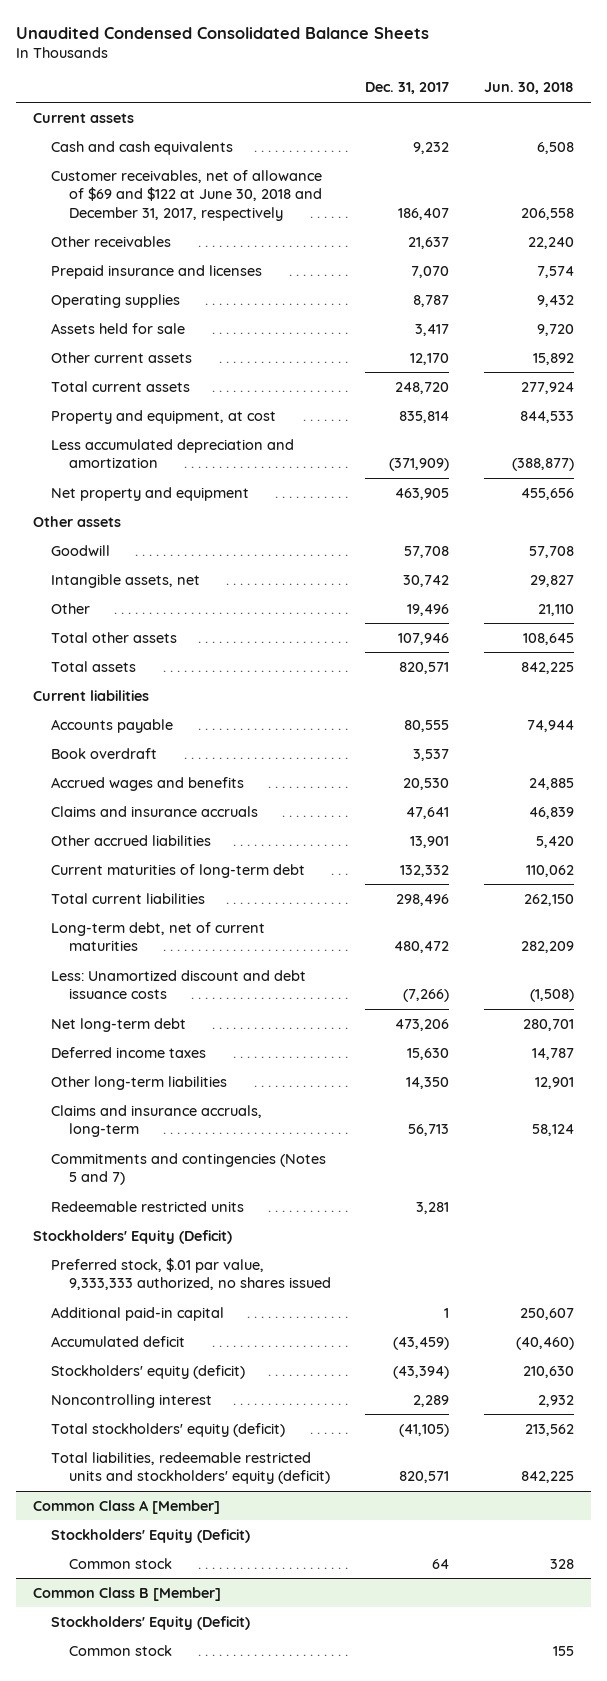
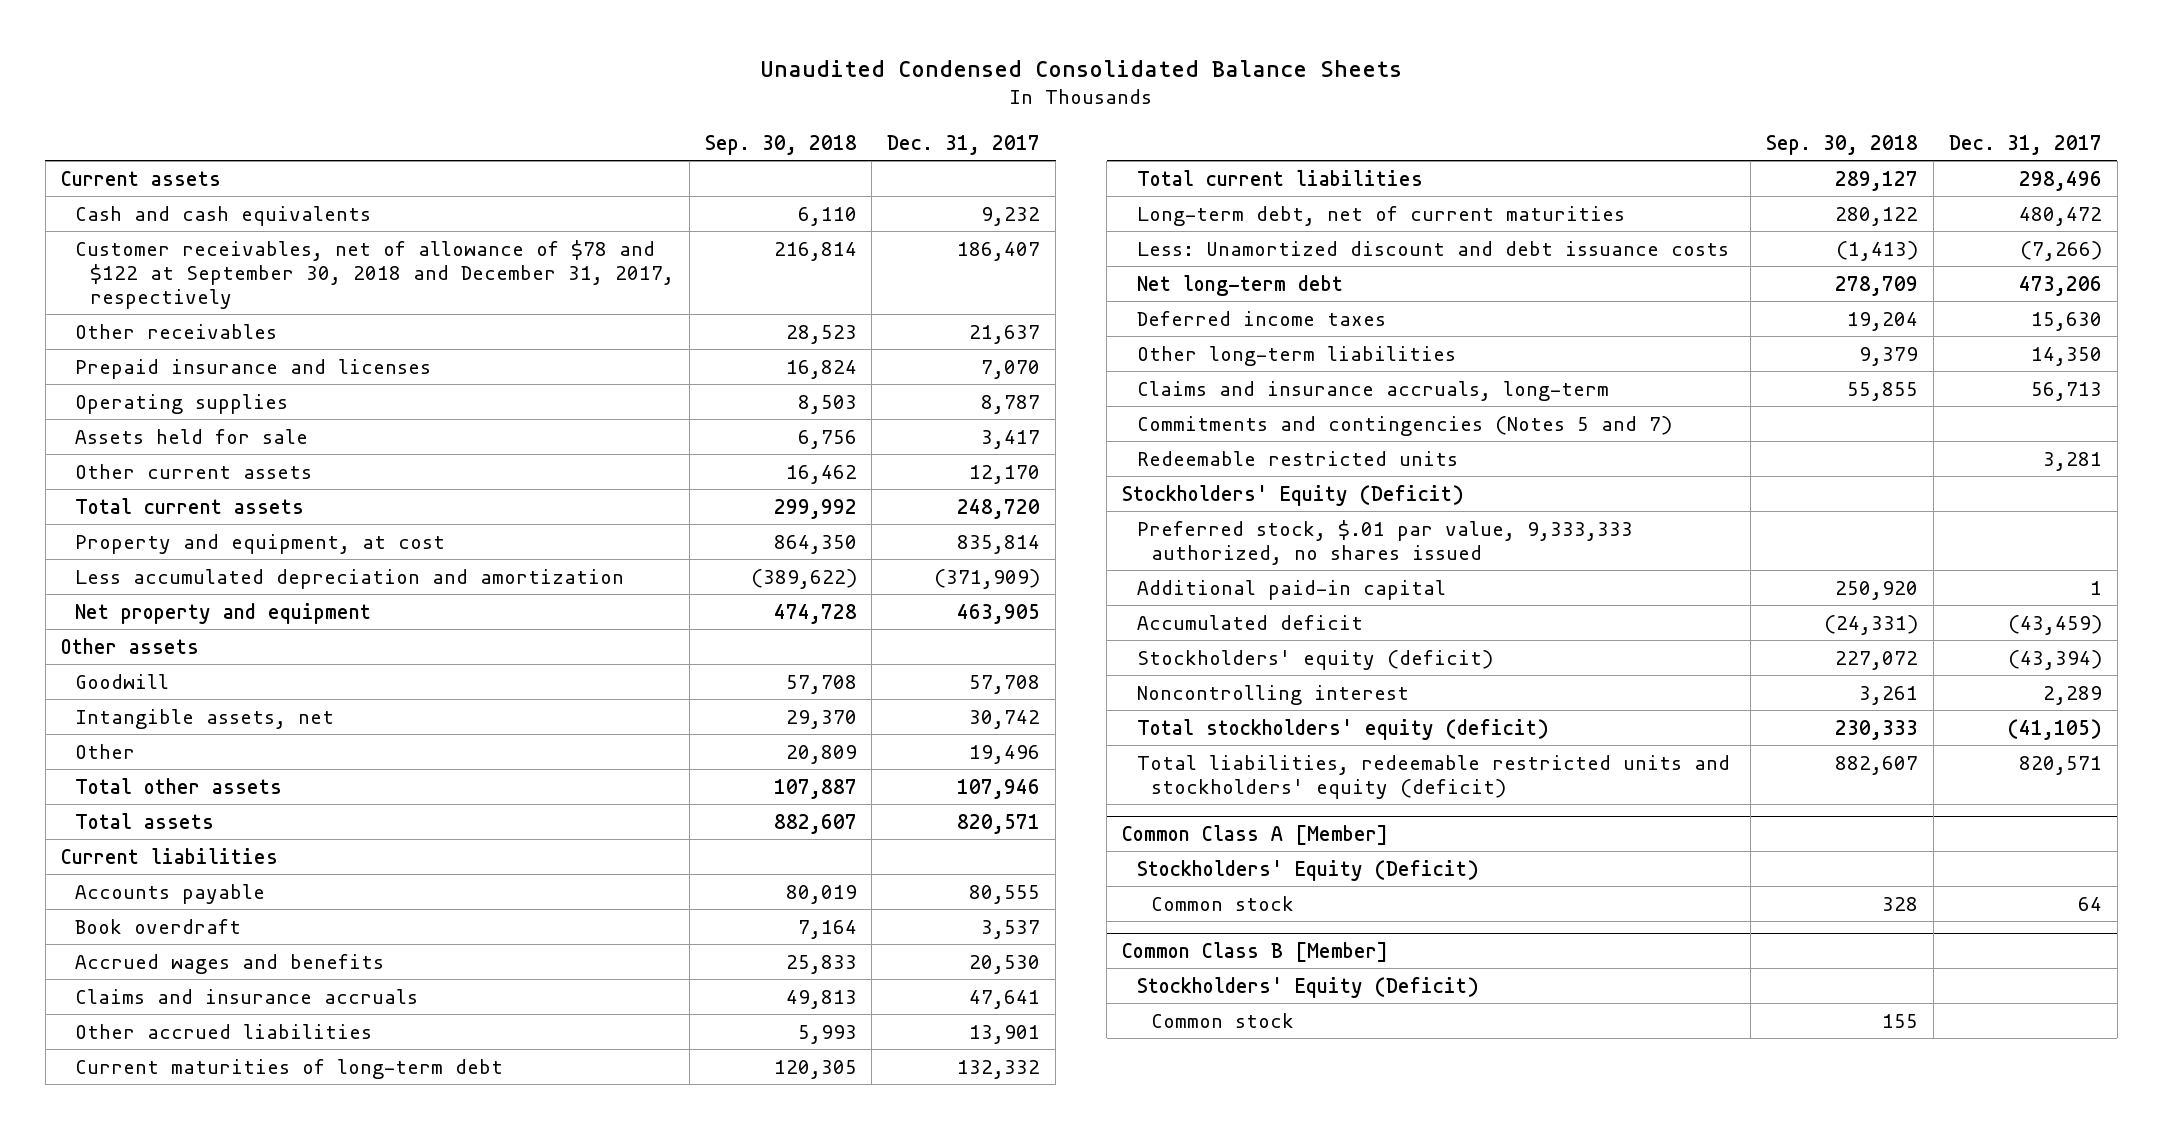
[483,82,574,95] Jun. 30, 2018 -> none
none -> [704,134,857,155] Sep. 30, 2018
[51,169,323,221] Customer receivables, net of allowance of $69 and $122 at June 30, 2018 and December 31, 2017, respectively -> [75,239,674,309] Customer receivables, net of allowance of $78 and $122 at September 30, 2018 and December 31, 2017, respectively

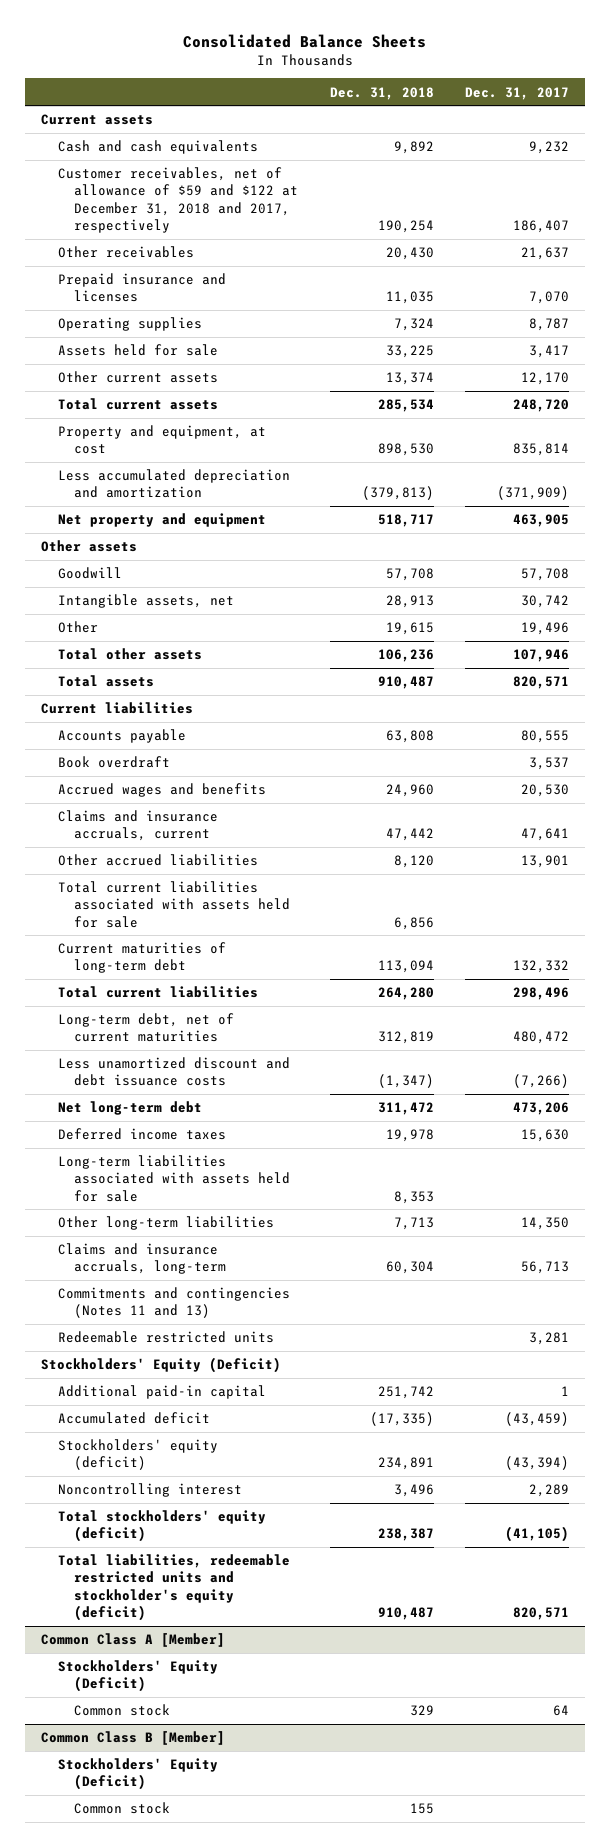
[760,59,1403,77] Unaudited Condensed Consolidated Balance Sheets -> [183,33,427,48] Consolidated Balance Sheets
[704,134,857,155] Sep. 30, 2018 -> none
none -> [329,86,434,100] Dec. 31, 2018
[75,239,674,309] Customer receivables, net of allowance of $78 and $122 at September 30, 2018 and December 31, 2017, respectively -> [57,167,298,233] Customer receivables, net of allowance of $59 and $122 at December 31, 2018 and 2017, respectively
[75,988,419,1004] Claims and insurance accruals -> [57,810,218,842] Claims and insurance accruals, current
none -> [57,881,290,928] Total current liabilities associated with assets held for sale
[1136,240,1729,256] Less: Unamortized discount and debt issuance costs -> [57,1057,290,1087] Less unamortized discount and debt issuance costs
none -> [57,1155,290,1202] Long-term liabilities associated with assets held for sale
[1136,415,1672,436] Commitments and contingencies (Notes 5 and 7) -> [57,1287,290,1319] Commitments and contingencies (Notes 11 and 13)
[1136,519,1633,565] Preferred stock, $.01 par value, 9,333,333 authorized, no shares issued -> none
[1136,754,1730,799] Total liabilities, redeemable restricted units and stockholders' equity (deficit) -> [57,1554,290,1621] Total liabilities, redeemable restricted units and stockholder's equity (deficit)

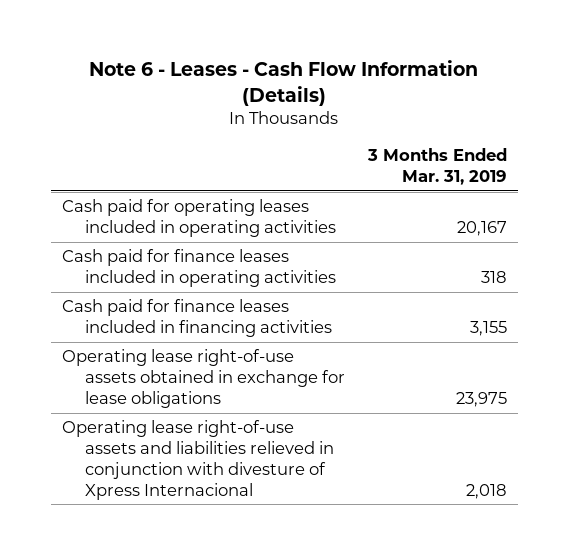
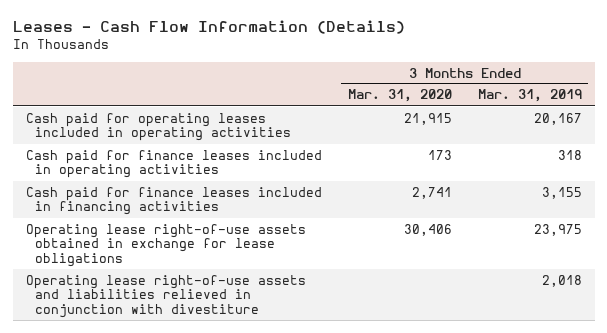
[89,60,479,107] Note 6 - Leases - Cash Flow Information (Details) -> [12,20,405,35] Leases - Cash Flow Information (Details)
none -> [347,89,452,103] Mar. 31, 2020
[62,420,334,500] Operating lease right-of-use assets and liabilities relieved in conjunction with divesture of Xpress Internacional -> [25,274,306,319] Operating lease right-of-use assets and liabilities relieved in conjunction with divestiture

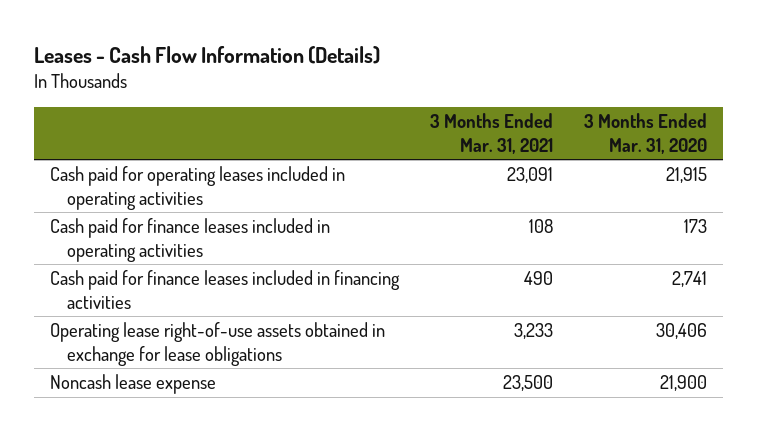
[477,89,582,103] Mar. 31, 2019 -> none
none -> [429,112,553,154] 3 Months Ended Mar. 31, 2021
[25,274,306,319] Operating lease right-of-use assets and liabilities relieved in conjunction with divestiture -> none
none -> [49,374,216,395] Noncash lease expense

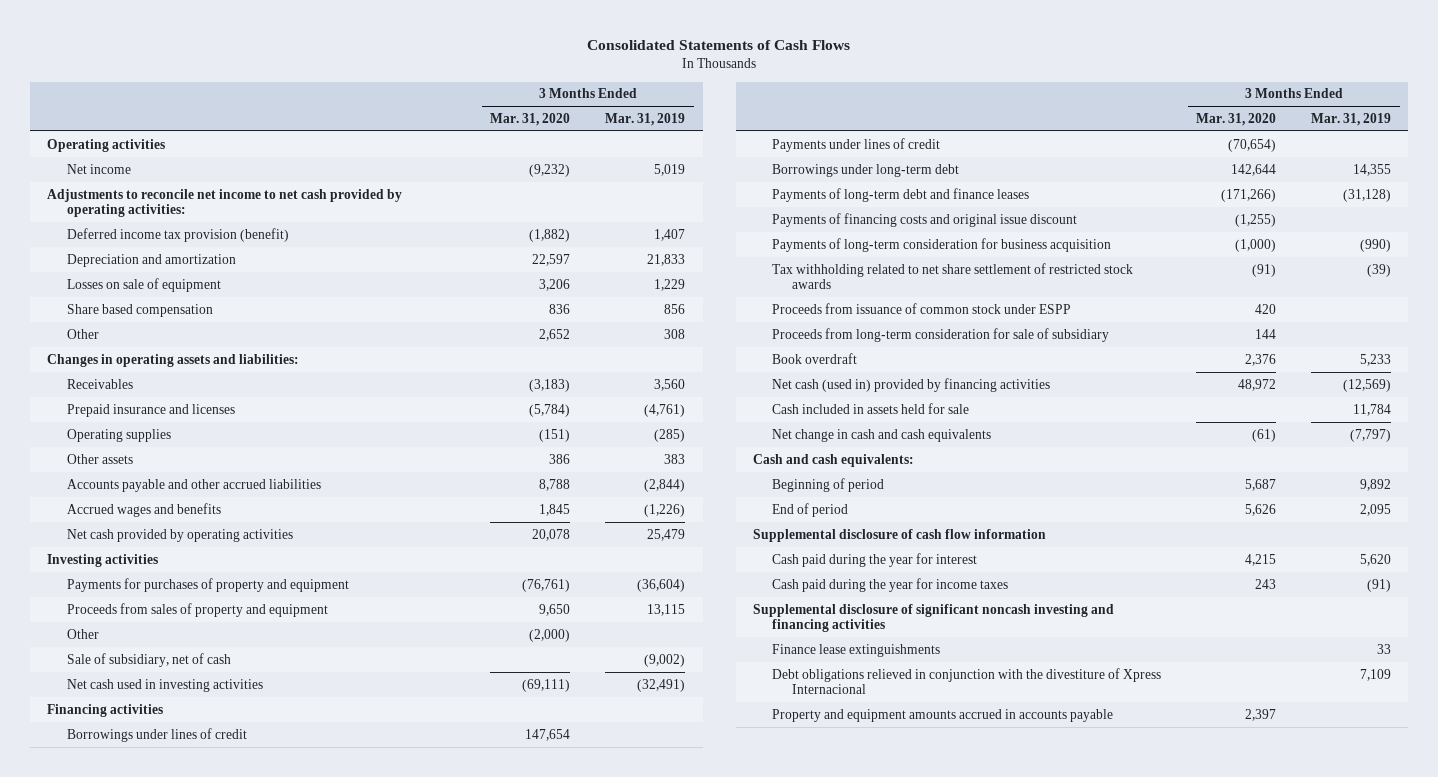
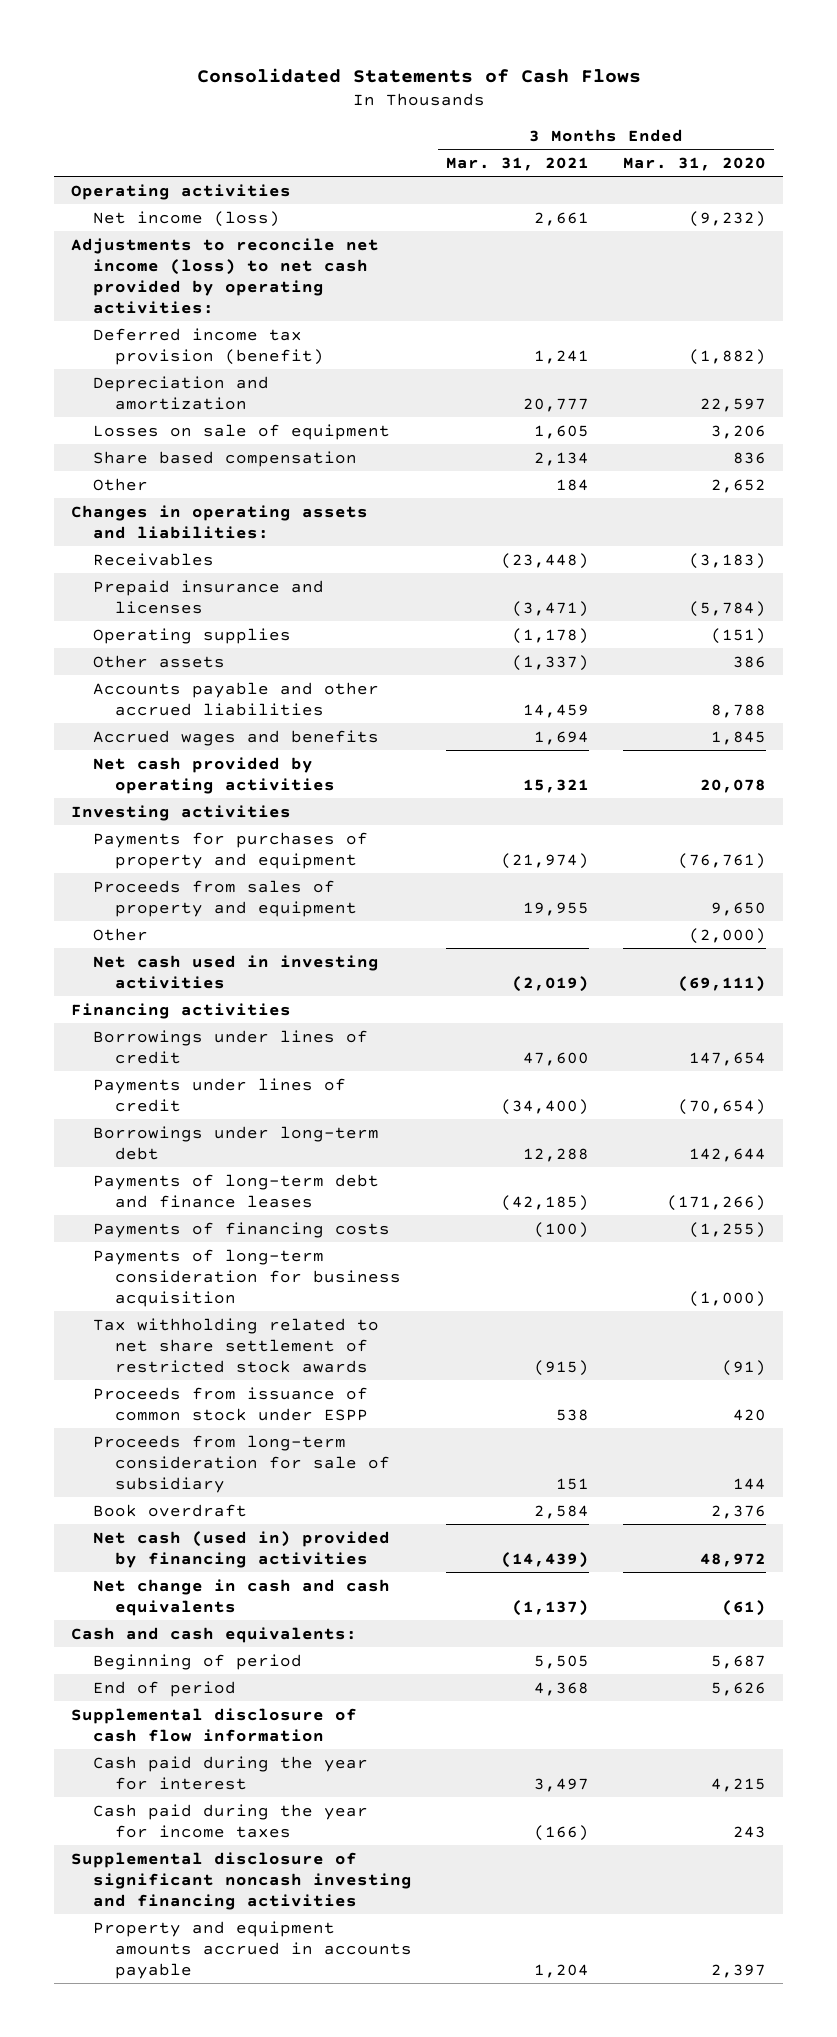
[605,112,686,126] Mar. 31, 2019 -> none
none -> [445,157,589,172] Mar. 31, 2021
[66,163,131,174] Net income -> [93,210,281,227] Net income (loss)
[47,188,403,217] Adjustments to reconcile net income to net cash provided by operating activities: -> [71,237,380,314] Adjustments to reconcile net income (loss) to net cash provided by operating activities:
[66,652,231,667] Sale of subsidiary, net of cash -> none
[772,212,1078,227] Payments of financing costs and original issue discount -> [93,1221,391,1238] Payments of financing costs
[772,402,970,414] Cash included in assets held for sale -> none
[772,643,941,657] Finance lease extinguishments -> none
[772,667,1162,694] Debt obligations relieved in conjunction with the divestiture of Xpress Internacional -> none

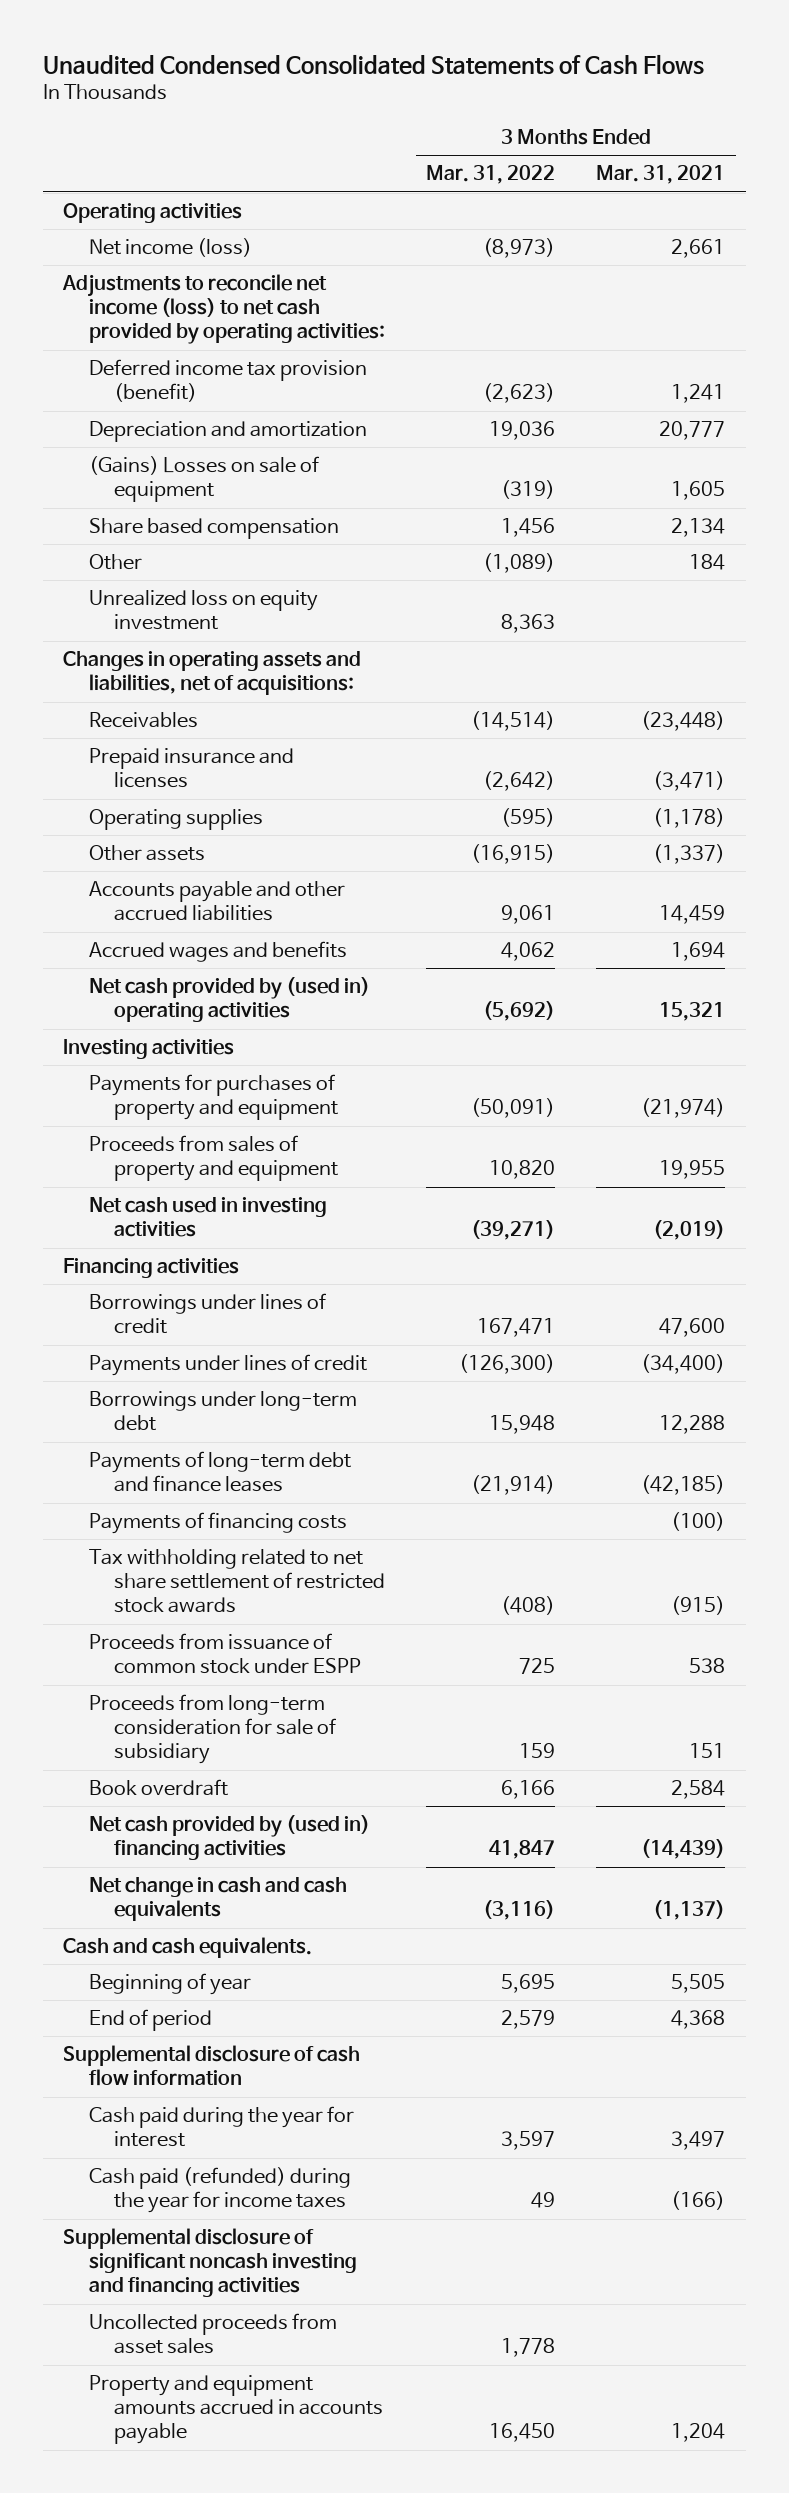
[196,67,641,83] Consolidated Statements of Cash Flows -> [42,54,704,76] Unaudited Condensed Consolidated Statements of Cash Flows
[622,157,766,172] Mar. 31, 2020 -> none
none -> [425,165,555,185] Mar. 31, 2022
[93,423,391,440] Losses on sale of equipment -> [88,456,319,503] (Gains) Losses on sale of equipment
none -> [88,590,318,631] Unrealized loss on equity investment
[71,504,369,539] Changes in operating assets and liabilities: -> [63,651,362,696] Changes in operating assets and liabilities, net of acquisitions:
[93,756,335,794] Net cash provided by operating activities -> [88,977,370,1023] Net cash provided by (used in) operating activities
[93,927,149,941] Other -> none
[93,1248,401,1307] Payments of long-term consideration for business acquisition -> none
[93,1530,391,1568] Net cash (used in) provided by financing activities -> [88,1815,370,1861] Net cash provided by (used in) financing activities
[71,1626,358,1643] Cash and cash equivalents: -> [63,1937,313,1959] Cash and cash equivalents.
[93,1653,303,1670] Beginning of period -> [88,1973,251,1996] Beginning of year
[93,1803,369,1838] Cash paid during the year for income taxes -> [88,2167,351,2214] Cash paid (refunded) during the year for income taxes
none -> [88,2313,337,2355] Uncollected proceeds from asset sales

